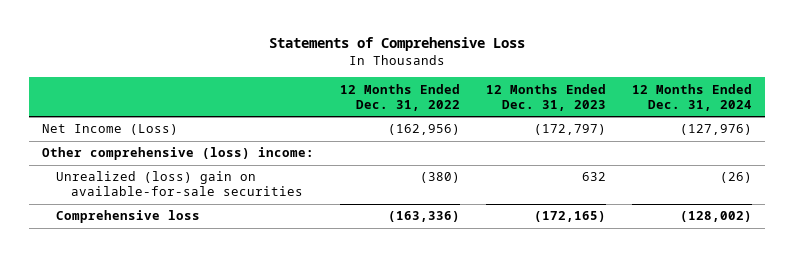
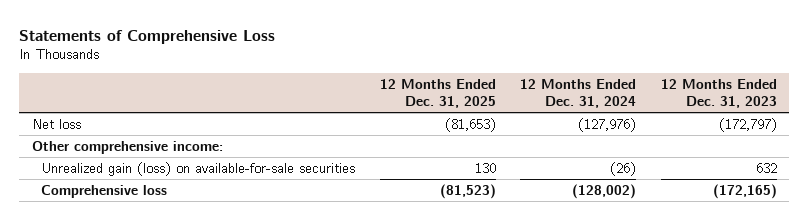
[340,83,461,111] 12 Months Ended Dec. 31, 2022 -> none
none -> [379,78,496,109] 12 Months Ended Dec. 31, 2025
[42,124,179,136] Net Income (Loss) -> [31,118,81,129] Net loss
[42,147,315,161] Other comprehensive (loss) income: -> [31,140,223,154] Other comprehensive income:
[56,171,303,197] Unrealized (loss) gain on available-for-sale securities -> [41,161,356,176] Unrealized gain (loss) on available-for-sale securities

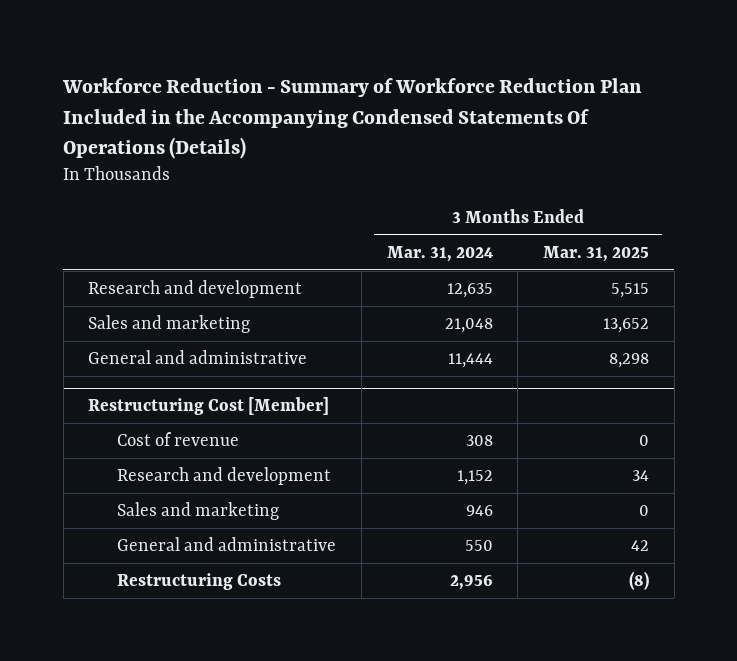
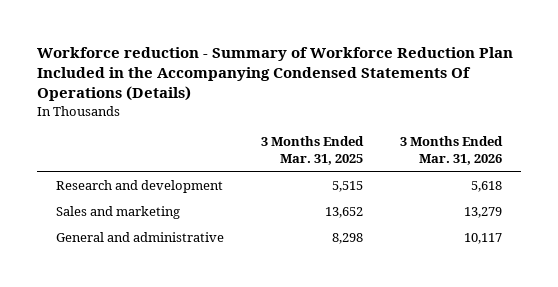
[62,78,643,159] Workforce Reduction - Summary of Workforce Reduction Plan Included in the Accompanying Condensed Statements Of Operations (Details) -> [37,46,514,102] Workforce reduction - Summary of Workforce Reduction Plan Included in the Accompanying Condensed Statements Of Operations (Details)
[386,245,493,262] Mar. 31, 2024 -> none
none -> [400,136,504,166] 3 Months Ended Mar. 31, 2026
[88,397,330,416] Restructuring Cost [Member] -> none
[117,432,240,447] Cost of revenue -> none
[117,467,332,486] Research and development -> none
[117,502,280,521] Sales and marketing -> none
[117,537,337,552] General and administrative -> none
[117,573,282,591] Restructuring Costs -> none

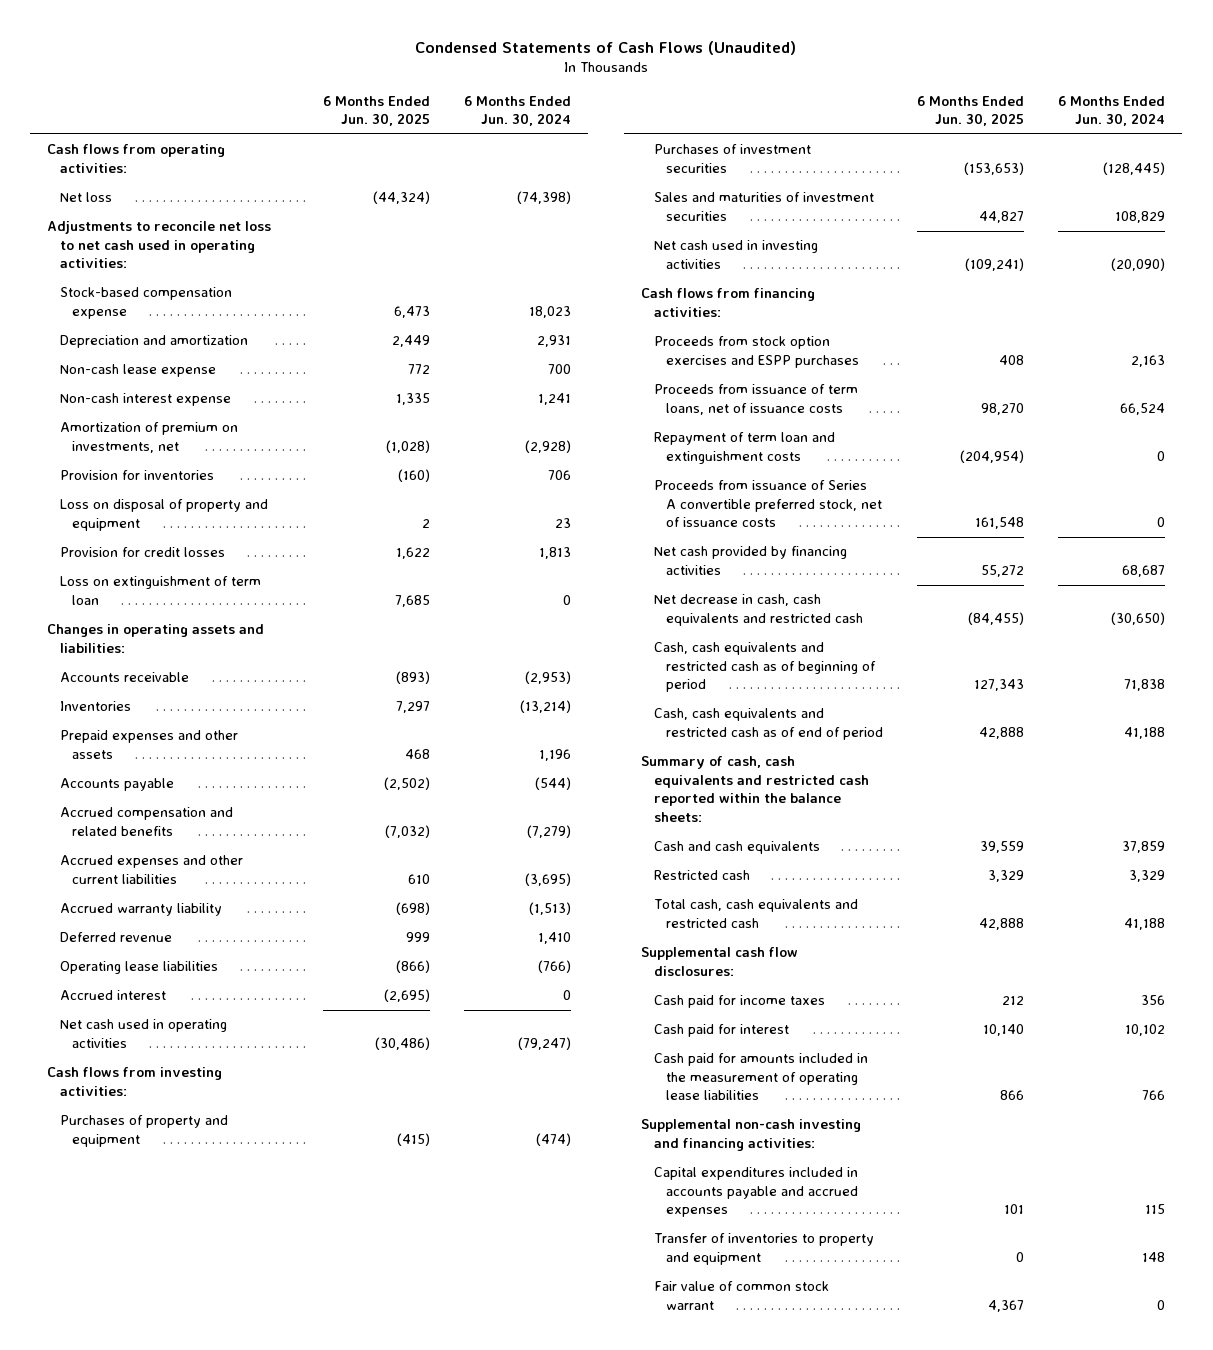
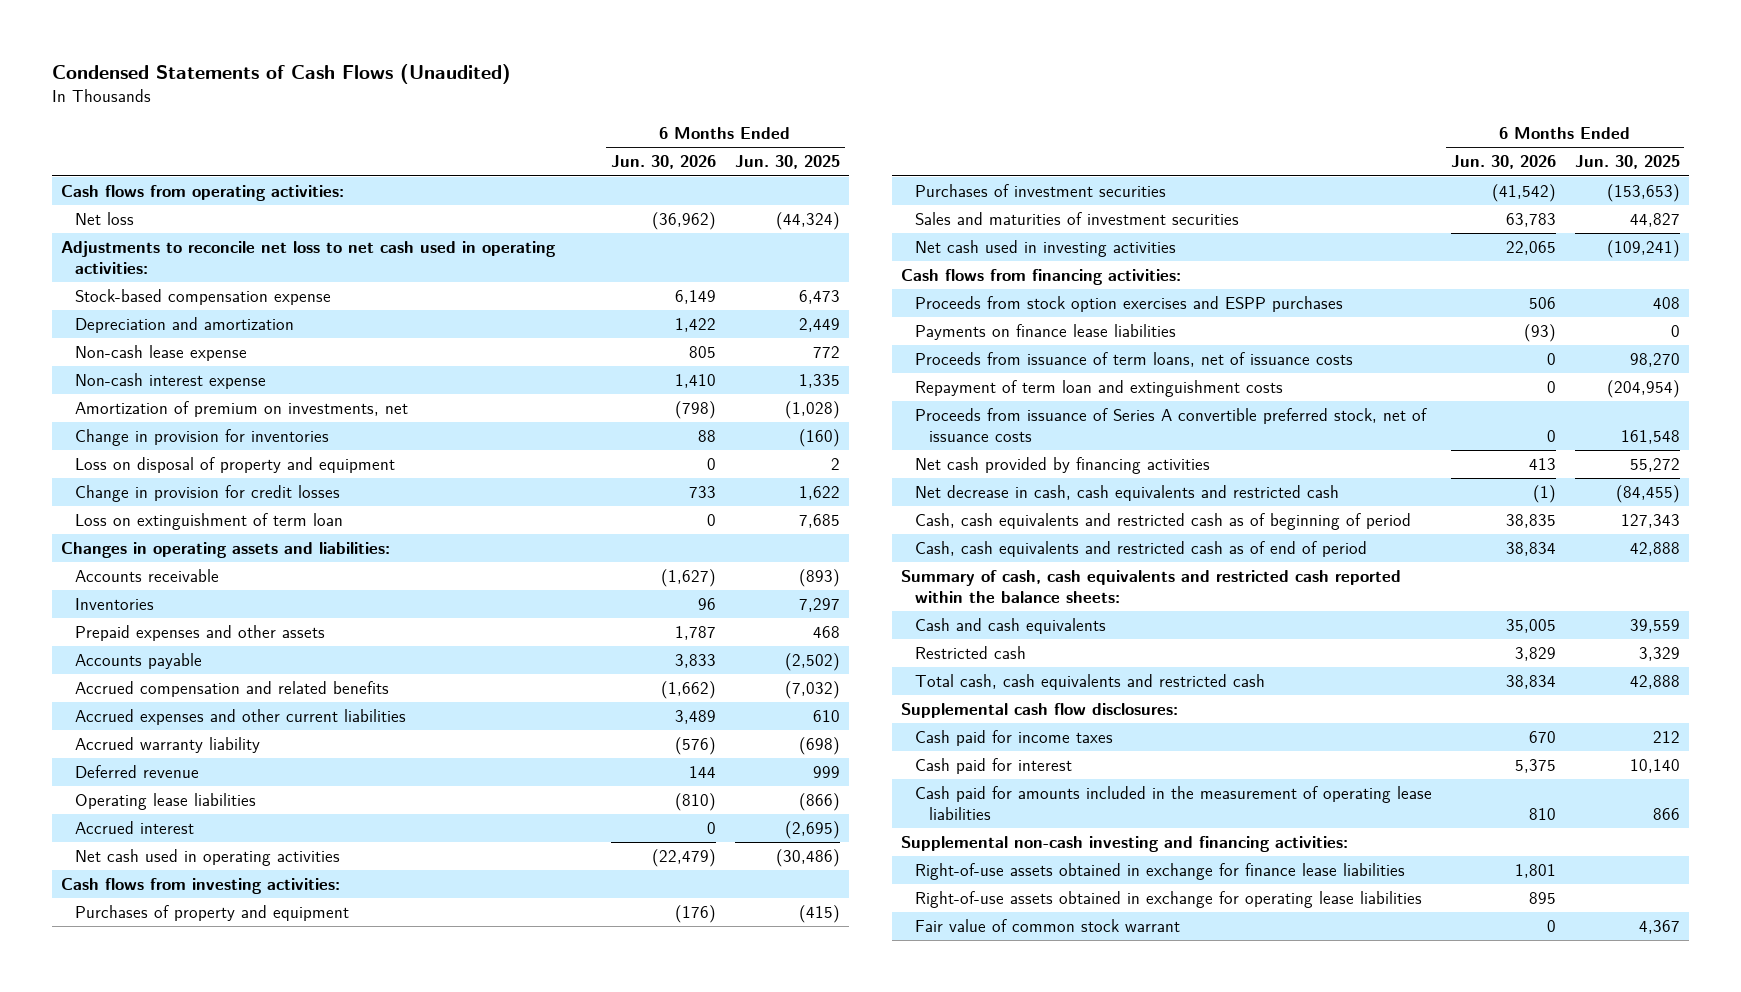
[464,95,572,127] 6 Months Ended Jun. 30, 2024 -> none
none -> [611,155,717,170] Jun. 30, 2026
[59,470,214,481] Provision for inventories -> [75,429,330,447] Change in provision for inventories
[59,547,225,558] Provision for credit losses -> [75,485,341,503] Change in provision for credit losses
none -> [915,324,1177,341] Payments on finance lease liabilities
[653,1167,859,1218] Capital expenditures included in accounts payable and accrued expenses -> none
[653,1233,874,1265] Transfer of inventories to property and equipment -> none
none -> [915,863,1406,881] Right-of-use assets obtained in exchange for finance lease liabilities
none -> [915,891,1423,909] Right-of-use assets obtained in exchange for operating lease liabilities

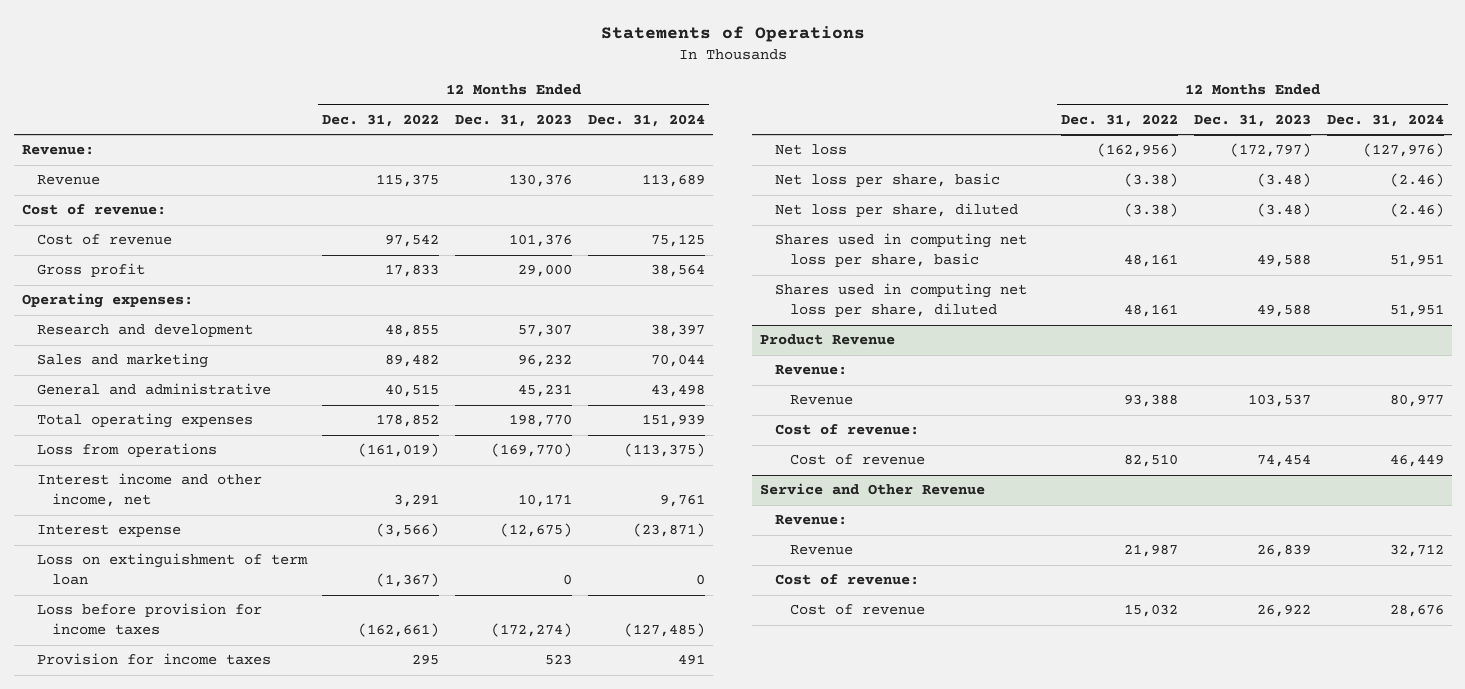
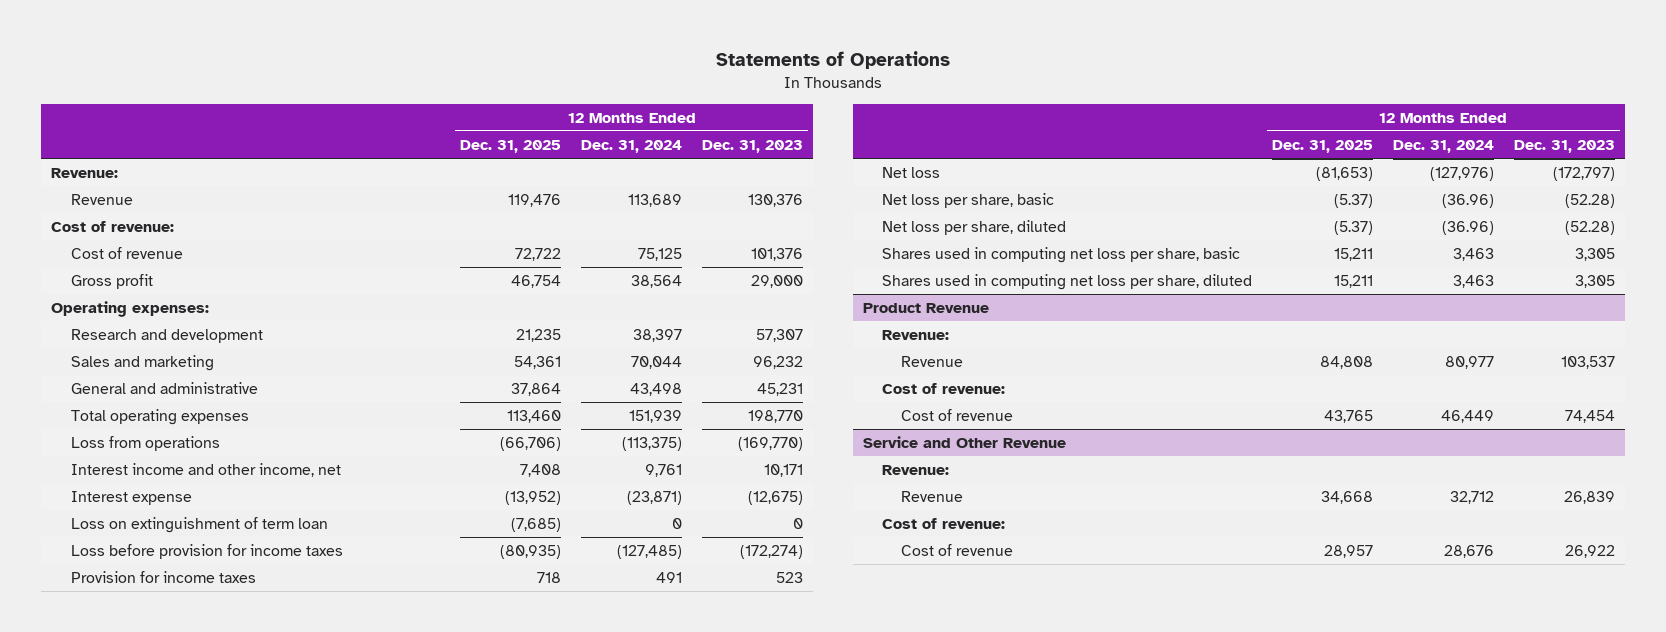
[322,113,440,127] Dec. 31, 2022 -> none
none -> [460,139,562,153] Dec. 31, 2025
[1257,173,1312,188] (3.48) -> [1564,194,1615,209] (52.28)
[1389,173,1444,188] (2.46) -> [1441,194,1494,209] (36.96)
[1257,203,1312,218] (3.48) -> [1564,221,1615,236] (52.28)
[1389,203,1444,218] (2.46) -> [1441,221,1494,236] (36.96)
[1257,254,1312,268] 49,588 -> [1574,248,1615,262] 3,305
[1389,254,1444,268] 51,951 -> [1452,248,1494,262] 3,463
[1257,304,1312,318] 49,588 -> [1574,275,1615,289] 3,305
[1389,304,1444,318] 51,951 -> [1452,275,1494,289] 3,463

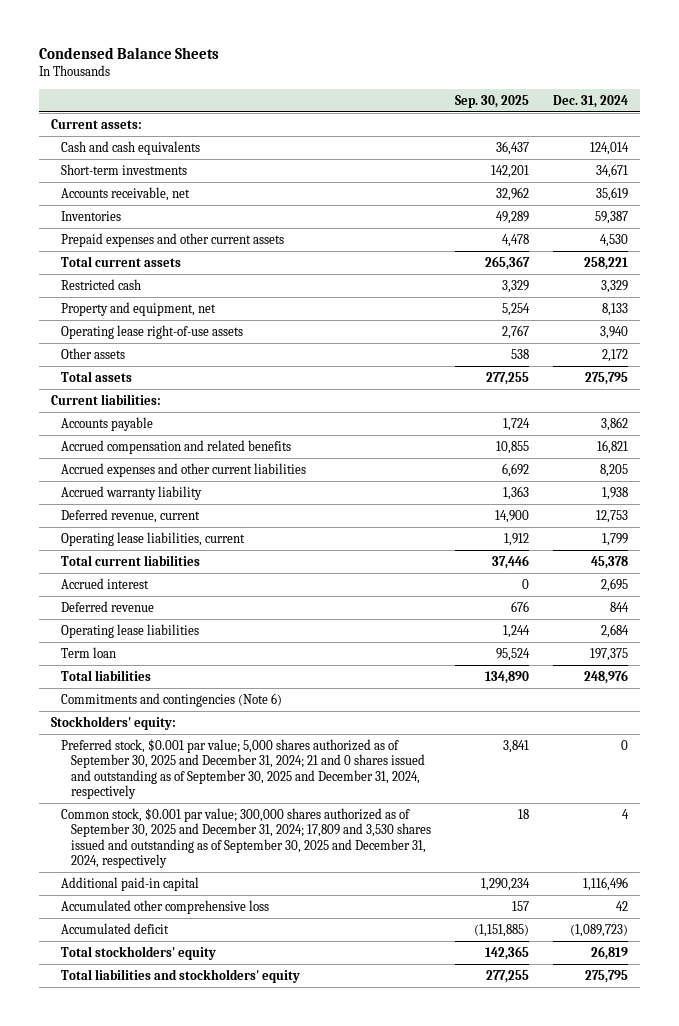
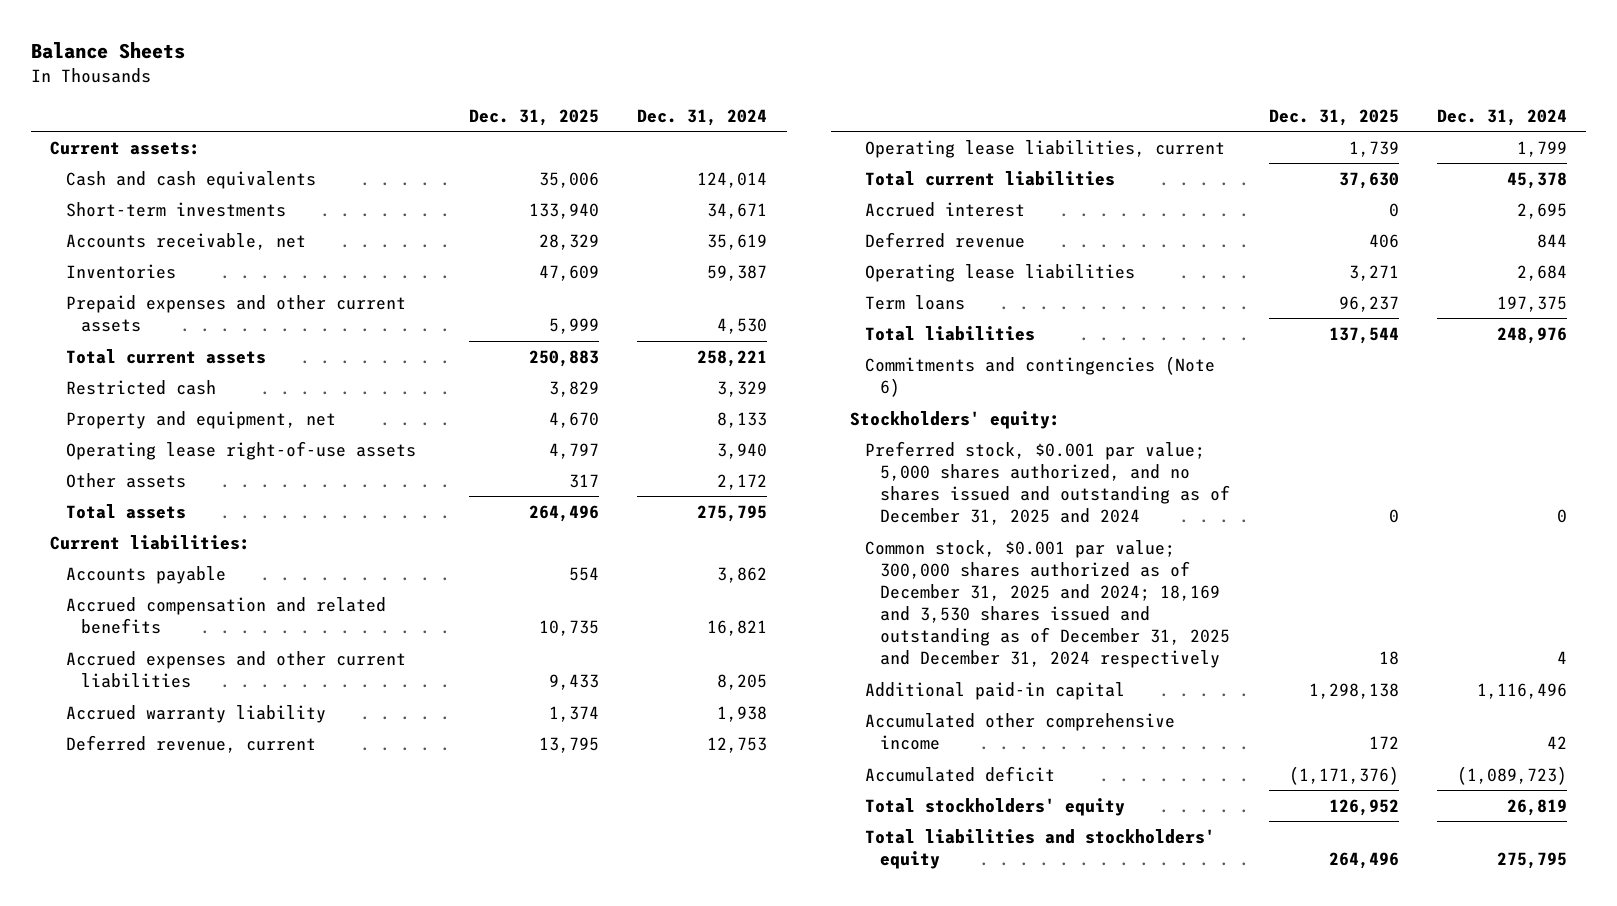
[38,46,219,59] Condensed Balance Sheets -> [31,42,186,60] Balance Sheets
[454,95,529,109] Sep. 30, 2025 -> none
none -> [469,108,600,126] Dec. 31, 2025
[60,646,116,658] Term loan -> [864,294,965,310] Term loans
[60,738,425,800] Preferred stock, $0.001 par value; 5,000 shares authorized as of September 30, 2025 and December 31, 2024; 21 and 0 shares issued and outstanding as of September 30, 2025 and December 31, 2024, respectively -> [864,440,1231,526] Preferred stock, $0.001 par value; 5,000 shares authorized, and no shares issued and outstanding as of December 31, 2025 and 2024
[60,807,431,869] Common stock, $0.001 par value; 300,000 shares authorized as of September 30, 2025 and December 31, 2024; 17,809 and 3,530 shares issued and outstanding as of September 30, 2025 and December 31, 2024, respectively -> [864,539,1231,669] Common stock, $0.001 par value; 300,000 shares authorized as of December 31, 2025 and 2024; 18,169 and 3,530 shares issued and outstanding as of December 31, 2025 and December 31, 2024 respectively
[60,899,269,914] Accumulated other comprehensive loss -> [864,712,1175,750] Accumulated other comprehensive income

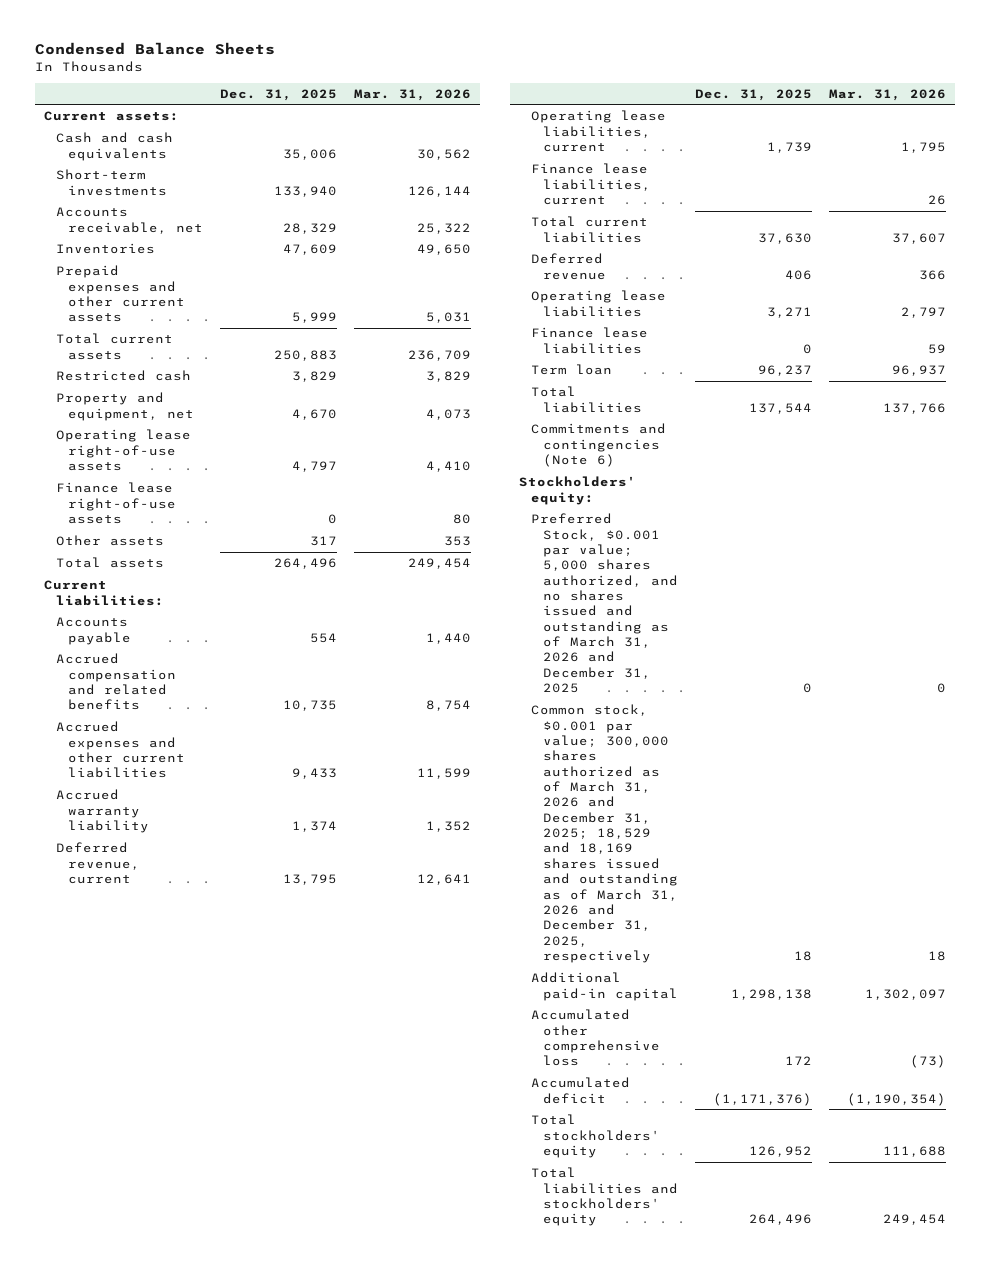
[31,42,186,60] Balance Sheets -> [35,42,276,56] Condensed Balance Sheets
[637,108,768,126] Dec. 31, 2024 -> none
none -> [354,88,472,101] Mar. 31, 2026
none -> [55,482,176,524] Finance lease right-of-use assets
none -> [530,163,651,205] Finance lease liabilities, current
[864,201,1025,217] Accrued interest -> none
none -> [530,327,648,354] Finance lease liabilities
[864,294,965,310] Term loans -> [530,364,612,376] Term loan
[864,440,1231,526] Preferred stock, $0.001 par value; 5,000 shares authorized, and no shares issued and outstanding as of December 31, 2025 and 2024 -> [530,513,678,694] Preferred Stock, $0.001 par value; 5,000 shares authorized, and no shares issued and outstanding as of March 31, 2026 and December 31, 2025
[864,539,1231,669] Common stock, $0.001 par value; 300,000 shares authorized as of December 31, 2025 and 2024; 18,169 and 3,530 shares issued and outstanding as of December 31, 2025 and December 31, 2024 respectively -> [530,704,678,964] Common stock, $0.001 par value; 300,000 shares authorized as of March 31, 2026 and December 31, 2025; 18,529 and 18,169 shares issued and outstanding as of March 31, 2026 and December 31, 2025, respectively
[864,712,1175,750] Accumulated other comprehensive income -> [530,1009,660,1067] Accumulated other comprehensive loss

